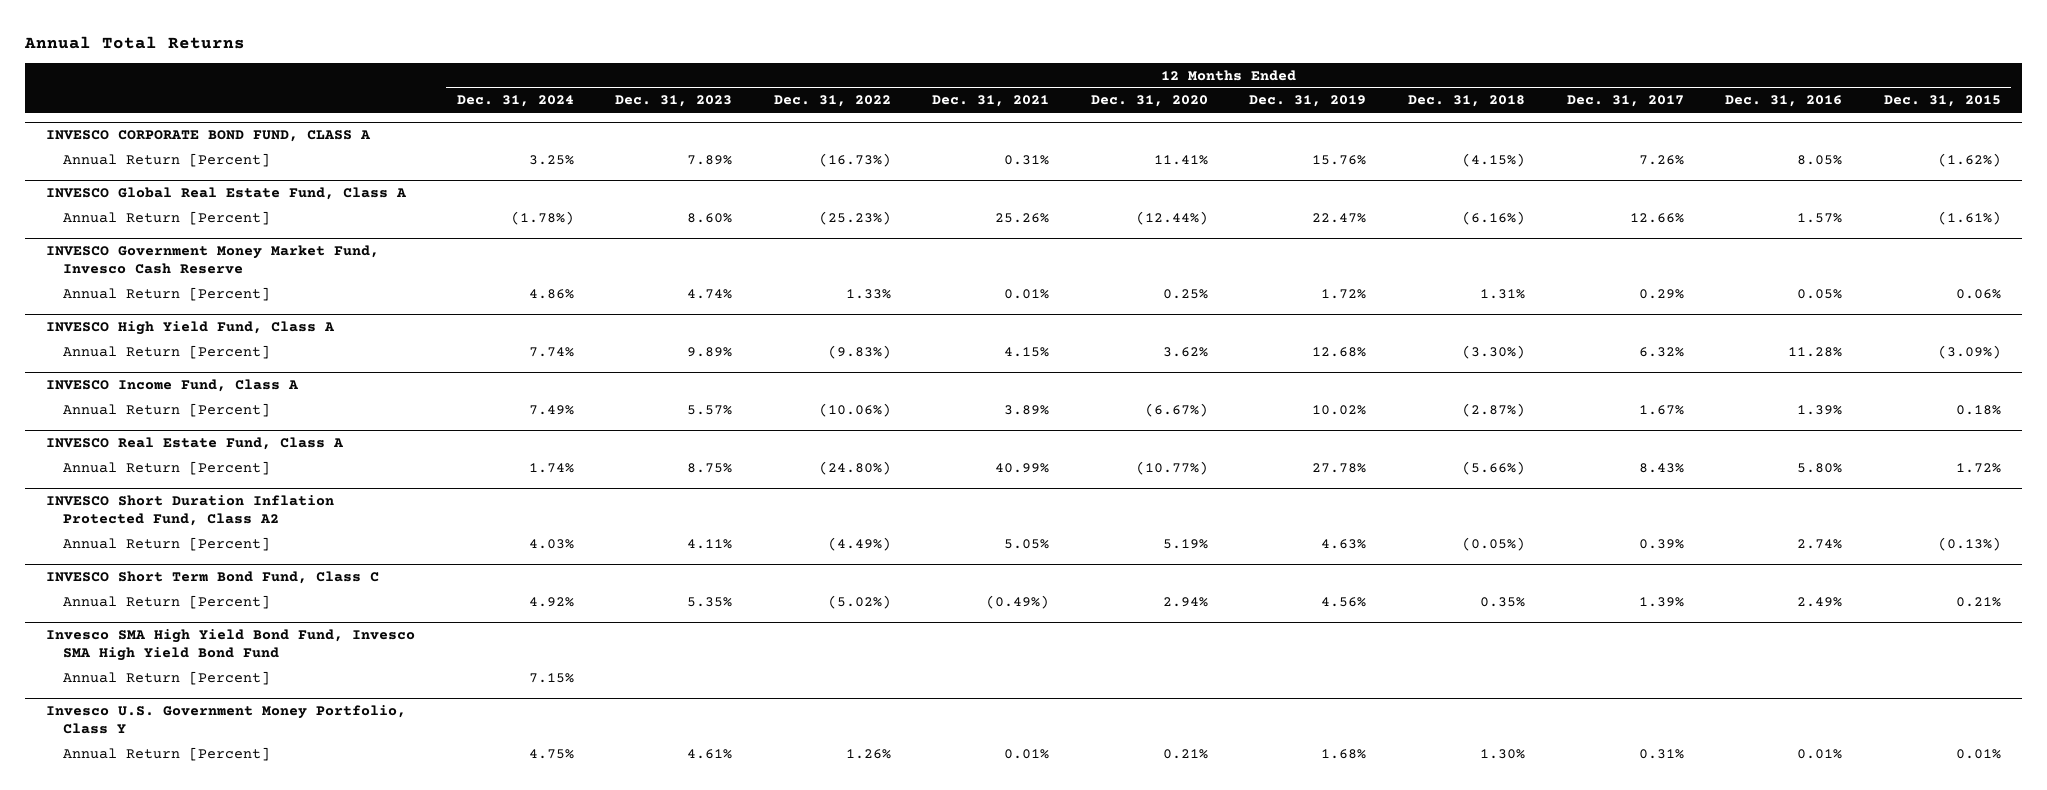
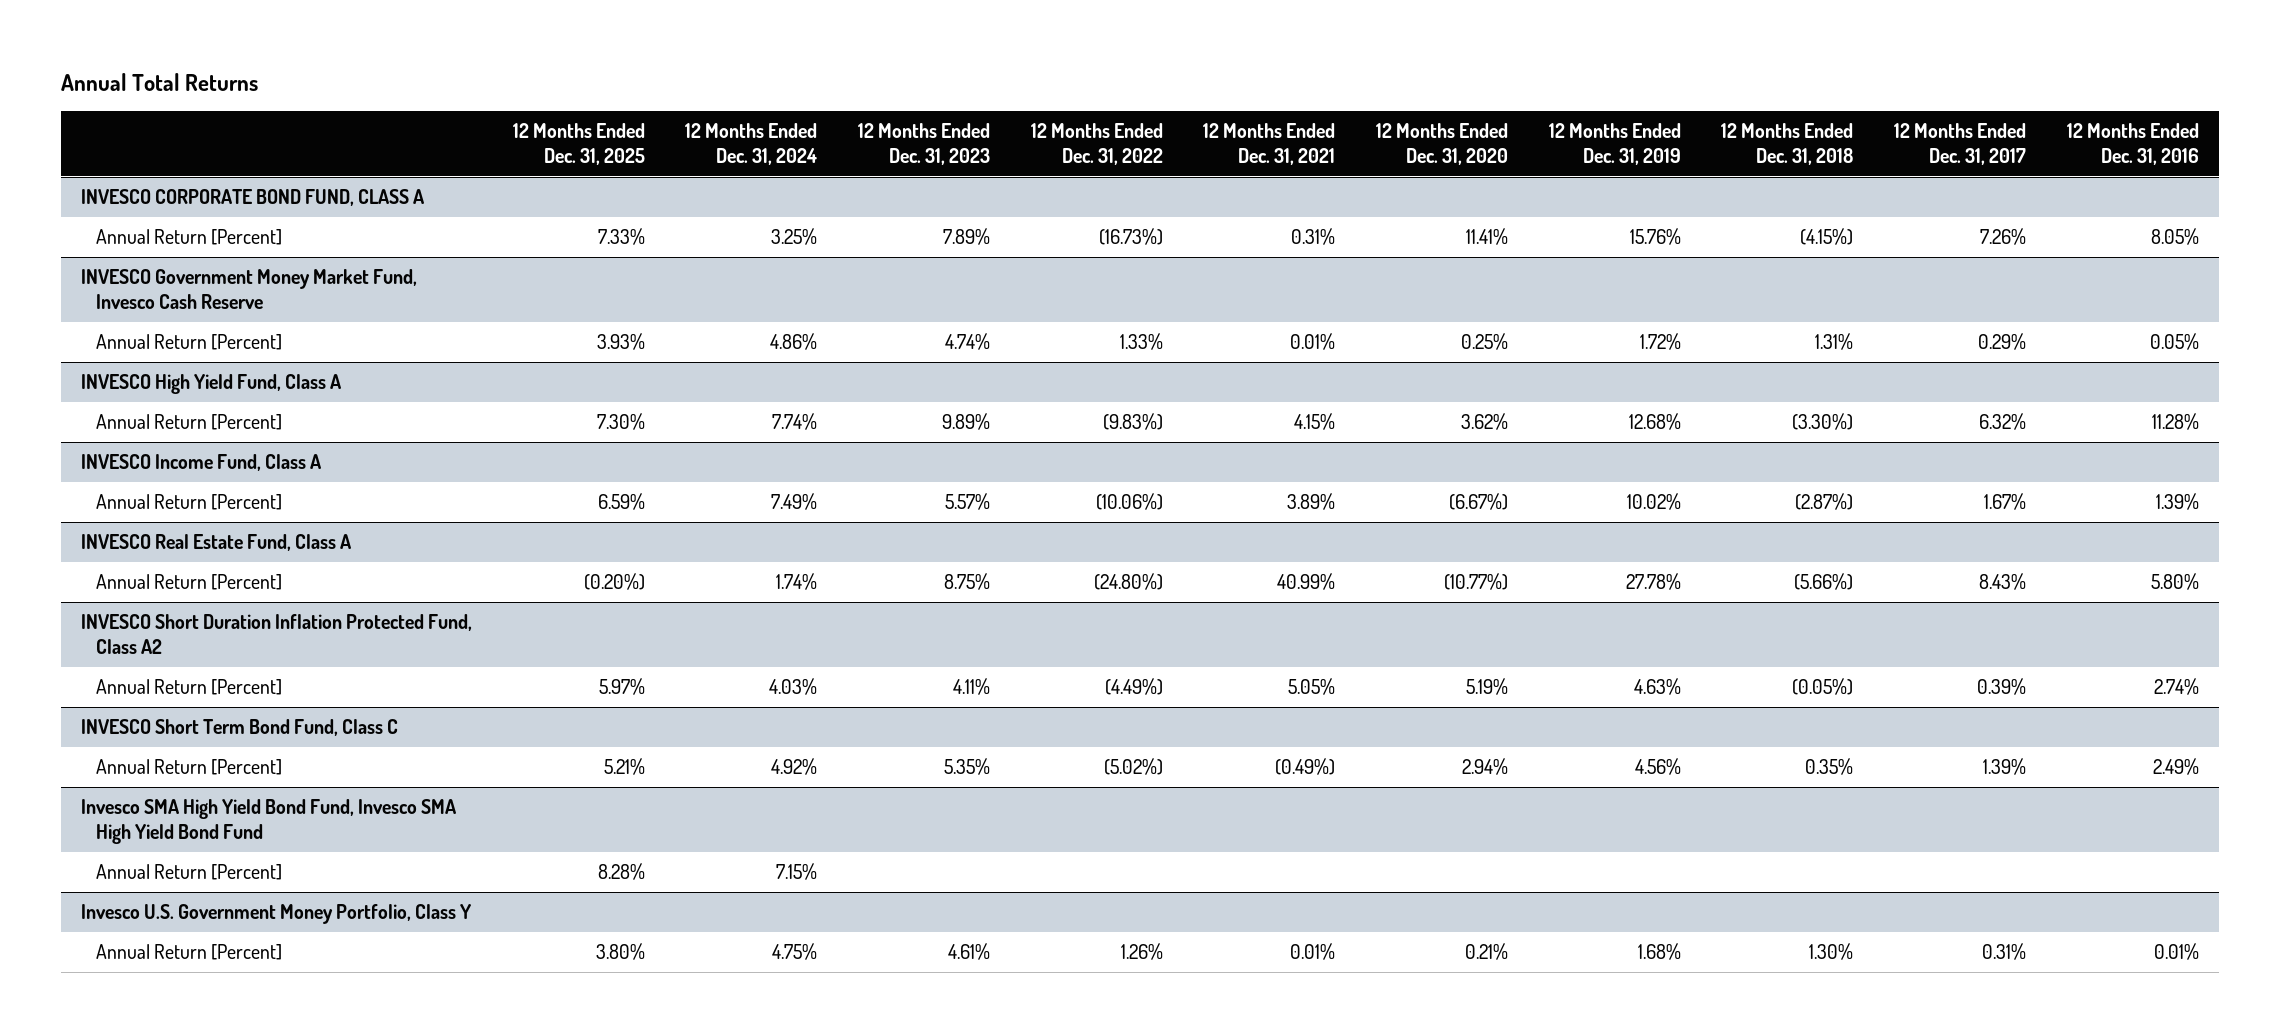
[1883,95,2001,108] Dec. 31, 2015 -> none
none -> [512,122,645,165] 12 Months Ended Dec. 31, 2025
[45,186,407,200] INVESCO Global Real Estate Fund, Class A -> none
[63,210,271,225] Annual Return [Percent] -> none

